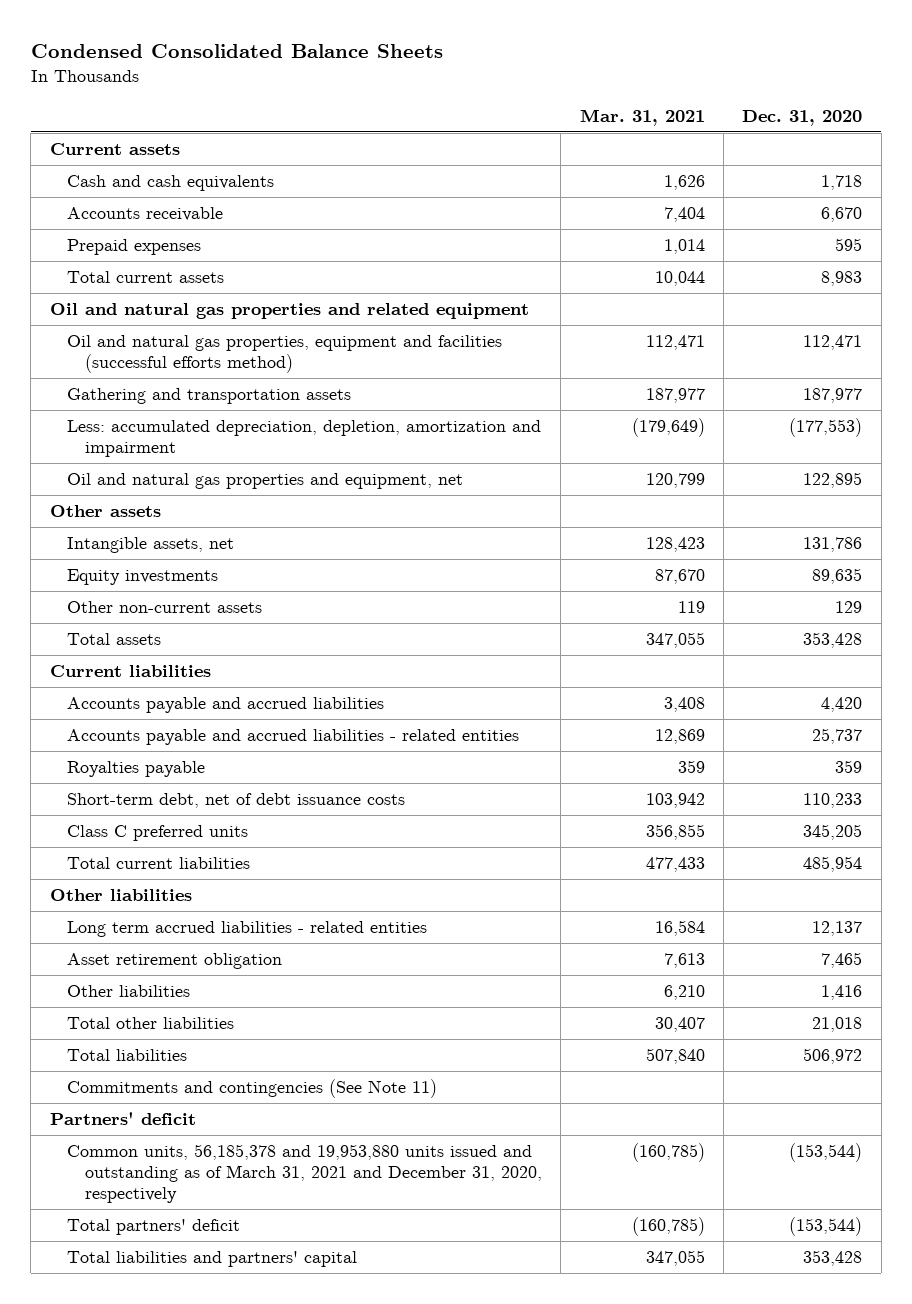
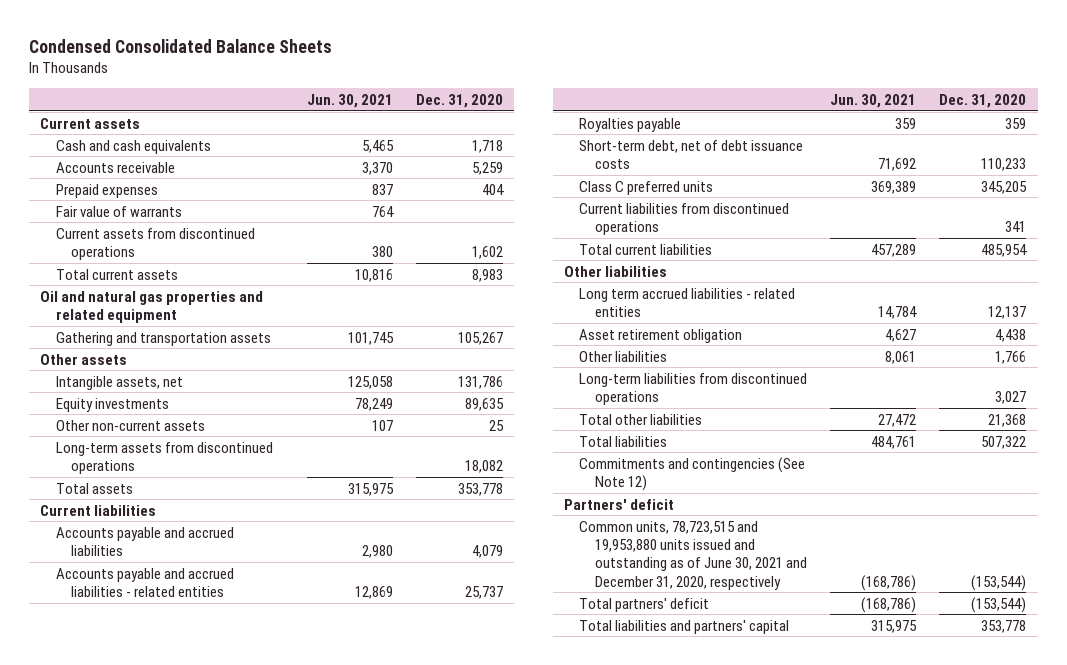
[579,108,705,126] Mar. 31, 2021 -> none
none -> [306,93,393,108] Jun. 30, 2021
[821,207,863,223] 6,670 -> [471,161,503,175] 5,259
[835,238,863,252] 595 -> [481,183,504,195] 404
none -> [55,205,182,217] Fair value of warrants
none -> [55,227,255,260] Current assets from discontinued operations
[67,335,503,374] Oil and natural gas properties, equipment and facilities (successful efforts method) -> none
[67,420,542,458] Less: accumulated depreciation, depletion, amortization and impairment -> none
[67,473,464,490] Oil and natural gas properties and equipment, net -> none
[803,388,863,404] 187,977 -> [457,331,503,345] 105,267
[835,601,863,614] 129 -> [488,419,504,431] 25
none -> [55,441,273,474] Long-term assets from discontinued operations
[803,632,863,649] 353,428 -> [457,482,503,496] 353,778
[821,697,863,713] 4,420 -> [471,544,503,558] 4,079
none -> [579,202,790,235] Current liabilities from discontinued operations
[821,952,863,969] 7,465 -> [995,328,1027,342] 4,438
[821,985,863,1001] 1,416 -> [995,350,1027,364] 1,766
none -> [579,372,808,405] Long-term liabilities from discontinued operations
[812,1017,863,1033] 21,018 -> [988,413,1027,427] 21,368
[803,1048,863,1065] 506,972 -> [981,435,1027,449] 507,322
[67,1079,438,1099] Commitments and contingencies (See Note 11) -> [579,456,806,491] Commitments and contingencies (See Note 12)
[67,1144,542,1204] Common units, 56,185,378 and 19,953,880 units issued and outstanding as of March 31, 2021 and December 31, 2020, respectively -> [579,520,807,590] Common units, 78,723,515 and 19,953,880 units issued and outstanding as of June 30, 2021 and December 31, 2020, respectively
[803,1250,863,1267] 353,428 -> [981,619,1027,633] 353,778

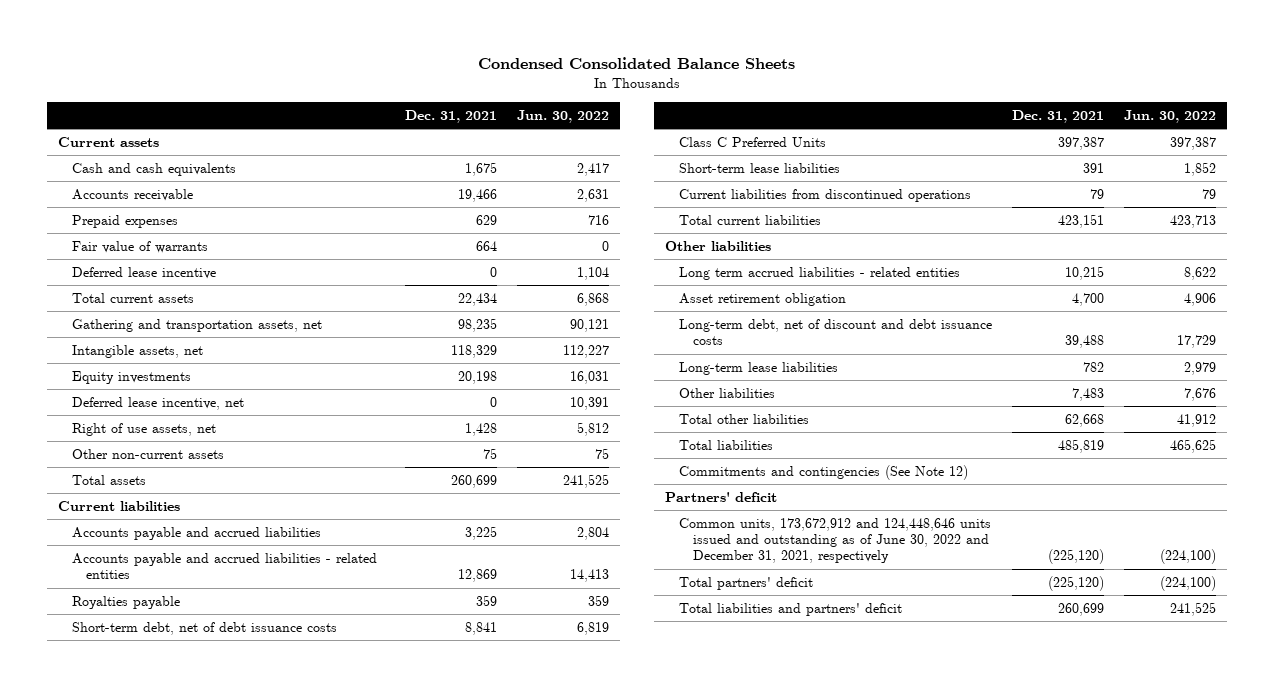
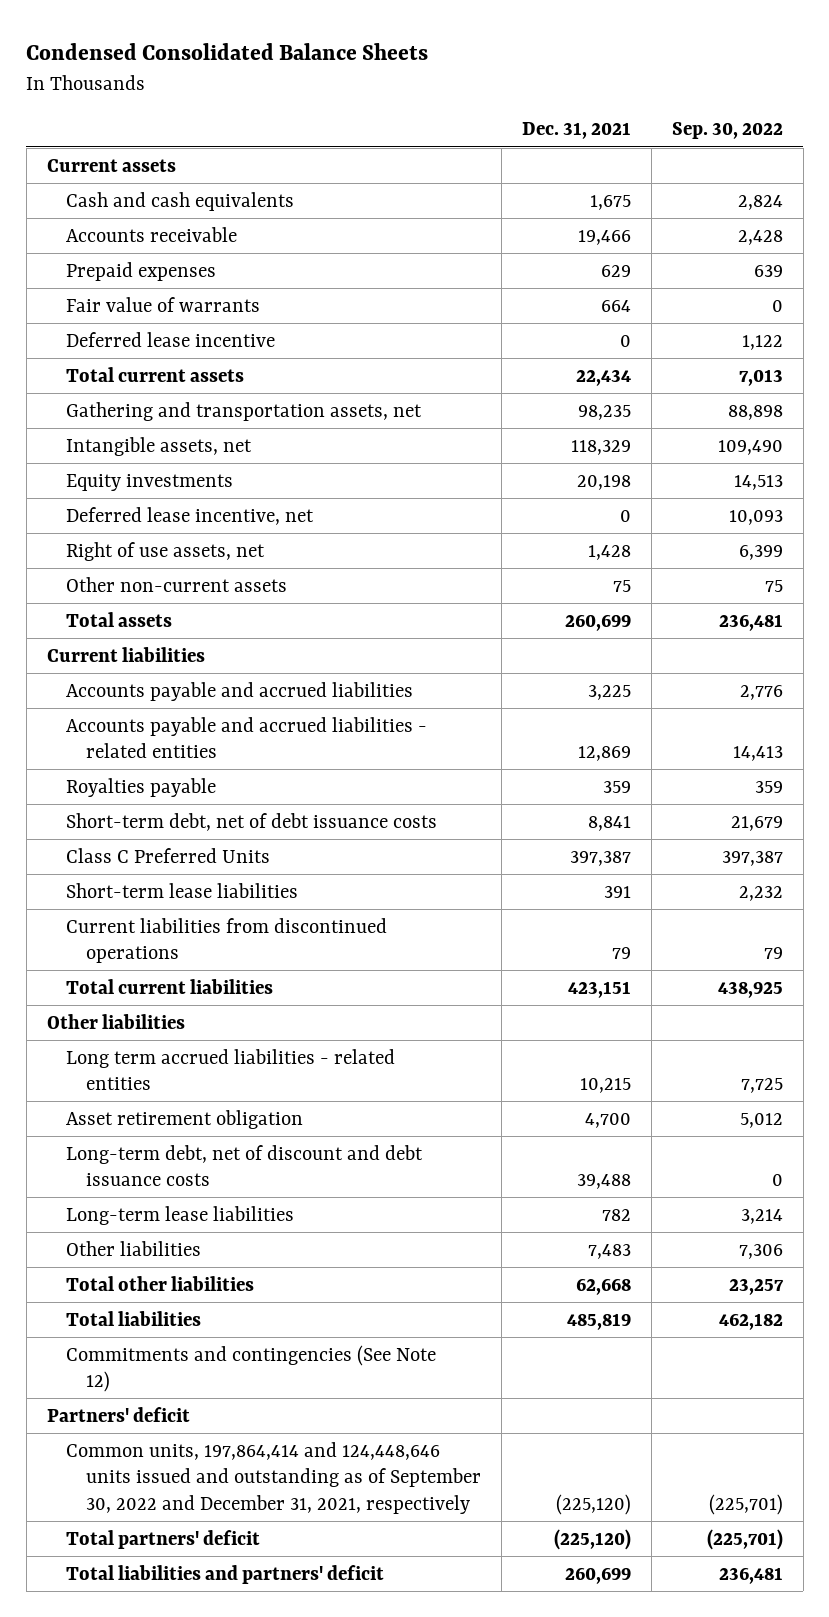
[517,109,610,123] Jun. 30, 2022 -> none
none -> [671,122,783,140] Sep. 30, 2022
[678,518,991,564] Common units, 173,672,912 and 124,448,646 units issued and outstanding as of June 30, 2022 and December 31, 2021, respectively -> [66,1441,481,1515] Common units, 197,864,414 and 124,448,646 units issued and outstanding as of September 30, 2022 and December 31, 2021, respectively

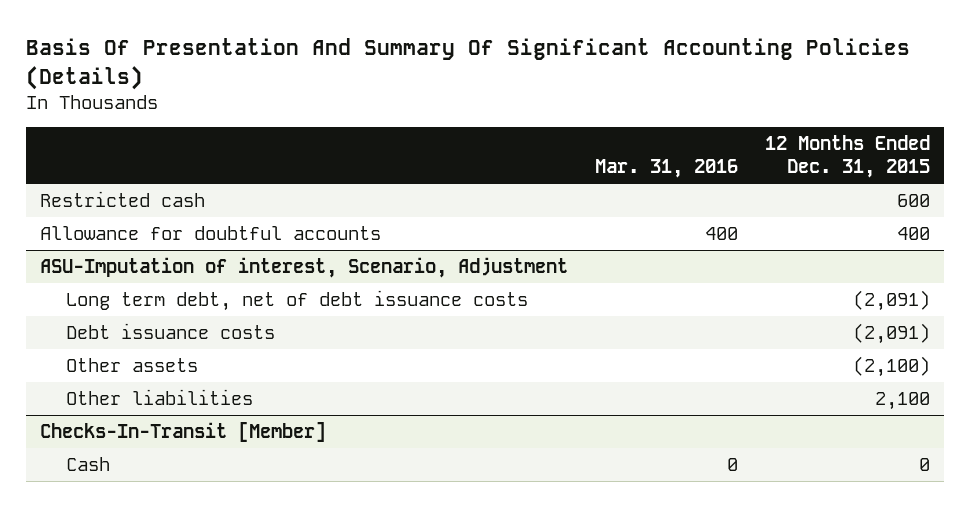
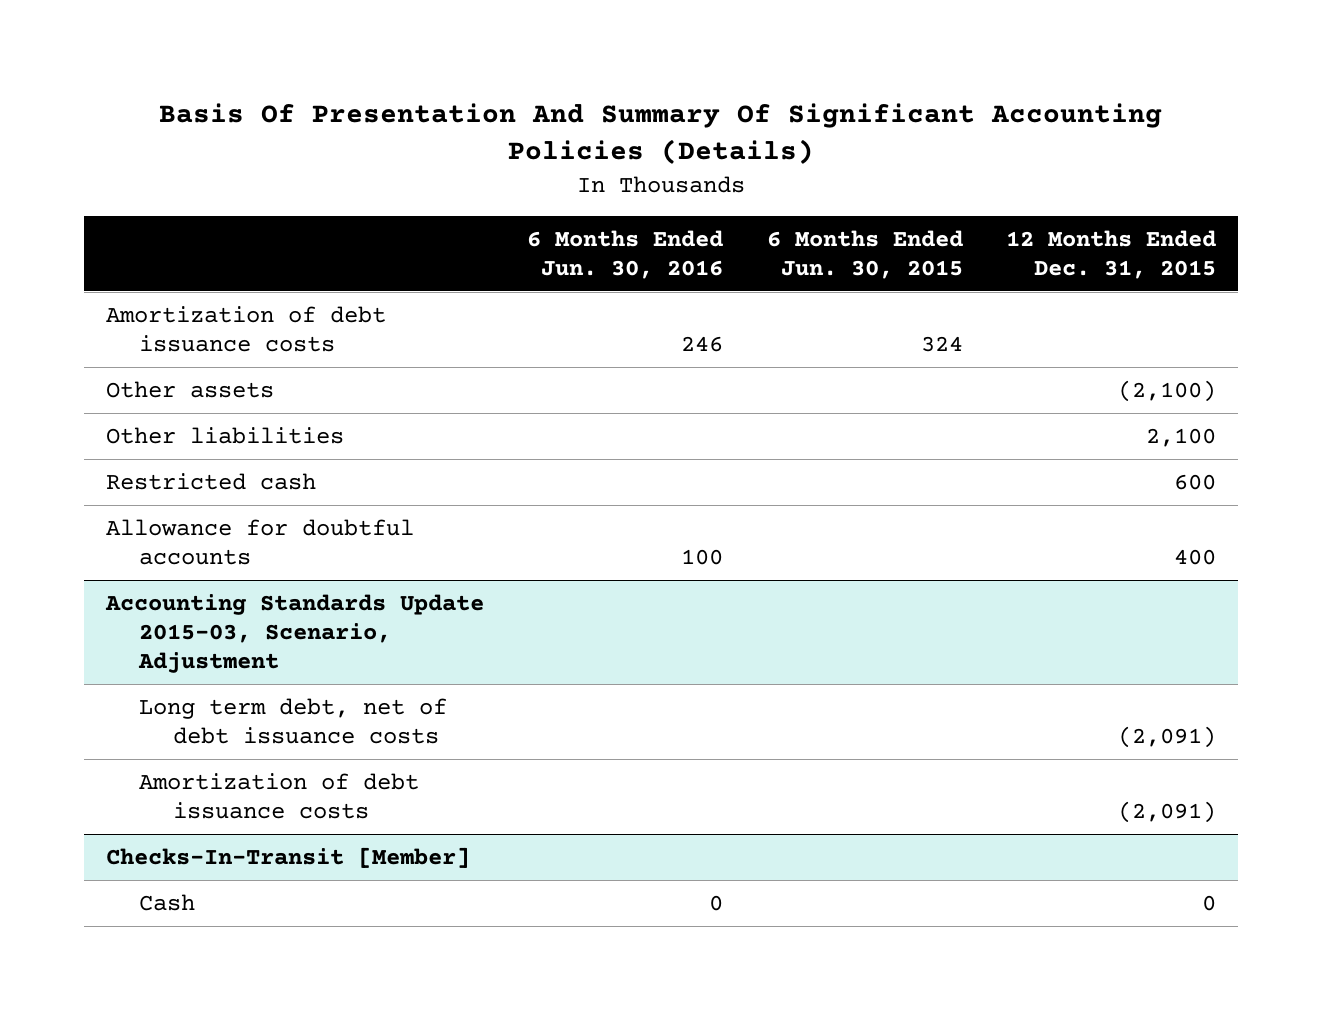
[595,159,739,179] Mar. 31, 2016 -> none
none -> [527,230,724,279] 6 Months Ended Jun. 30, 2016
none -> [766,230,963,279] 6 Months Ended Jun. 30, 2015
none -> [105,306,386,352] Amortization of debt issuance costs
none -> [105,381,274,399] Other assets
none -> [105,427,344,445] Other liabilities
[40,256,569,278] ASU-Imputation of interest, Scenario, Adjustment -> none
none -> [104,594,484,673] Accounting Standards Update 2015-03, Scenario, Adjustment
[66,357,199,372] Other assets -> none
[66,388,254,405] Other liabilities -> none
[66,322,276,339] Debt issuance costs -> [139,773,420,819] Amortization of debt issuance costs

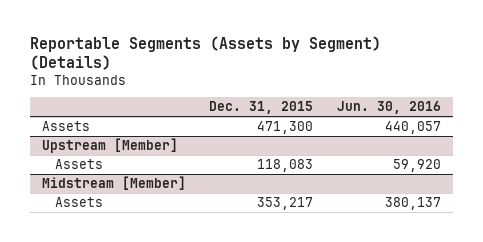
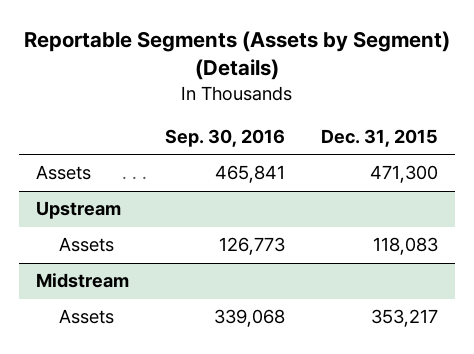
[337,101,442,115] Jun. 30, 2016 -> none
none -> [165,128,286,147] Sep. 30, 2016
[41,138,178,154] Upstream [Member] -> [36,201,122,220] Upstream
[41,176,186,191] Midstream [Member] -> [36,273,130,289] Midstream

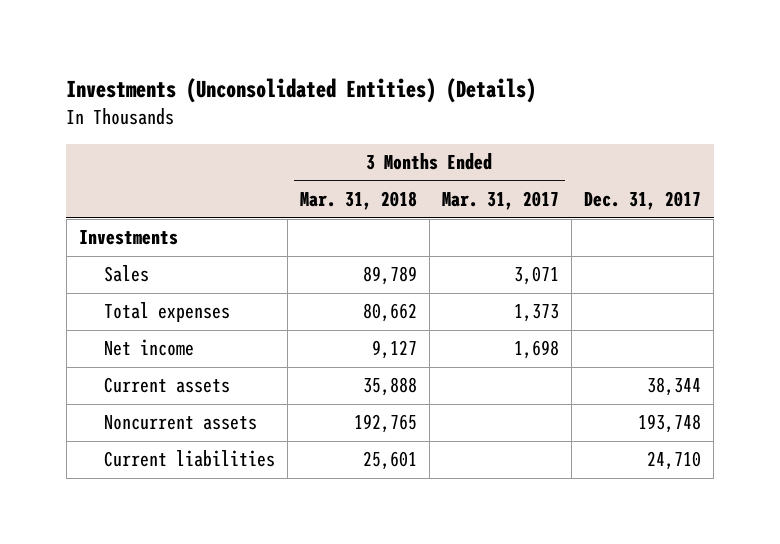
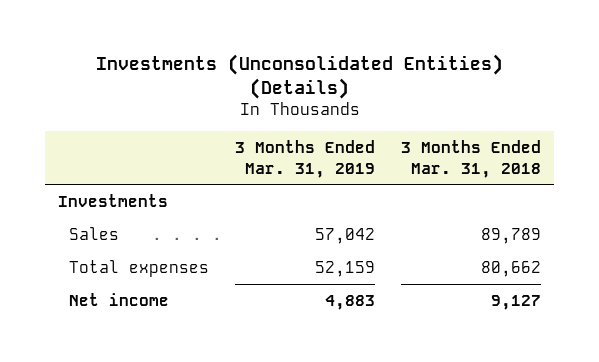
[441,191,559,211] Mar. 31, 2017 -> none
[584,191,702,211] Dec. 31, 2017 -> none
none -> [235,140,376,178] 3 Months Ended Mar. 31, 2019
[103,377,230,394] Current assets -> none
[103,415,257,431] Noncurrent assets -> none
[103,450,275,468] Current liabilities -> none

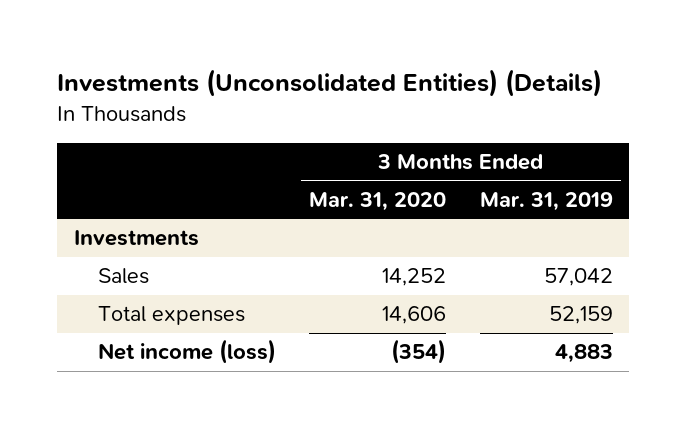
[401,140,542,178] 3 Months Ended Mar. 31, 2018 -> none
none -> [309,191,447,211] Mar. 31, 2020
[69,292,170,306] Net income -> [97,339,276,365] Net income (loss)

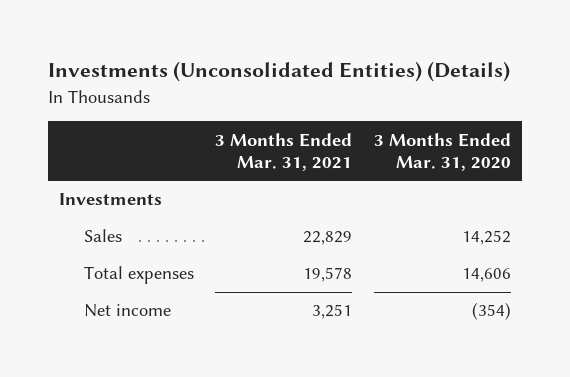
[479,191,613,211] Mar. 31, 2019 -> none
none -> [215,132,353,171] 3 Months Ended Mar. 31, 2021
[97,339,276,365] Net income (loss) -> [83,304,171,318] Net income

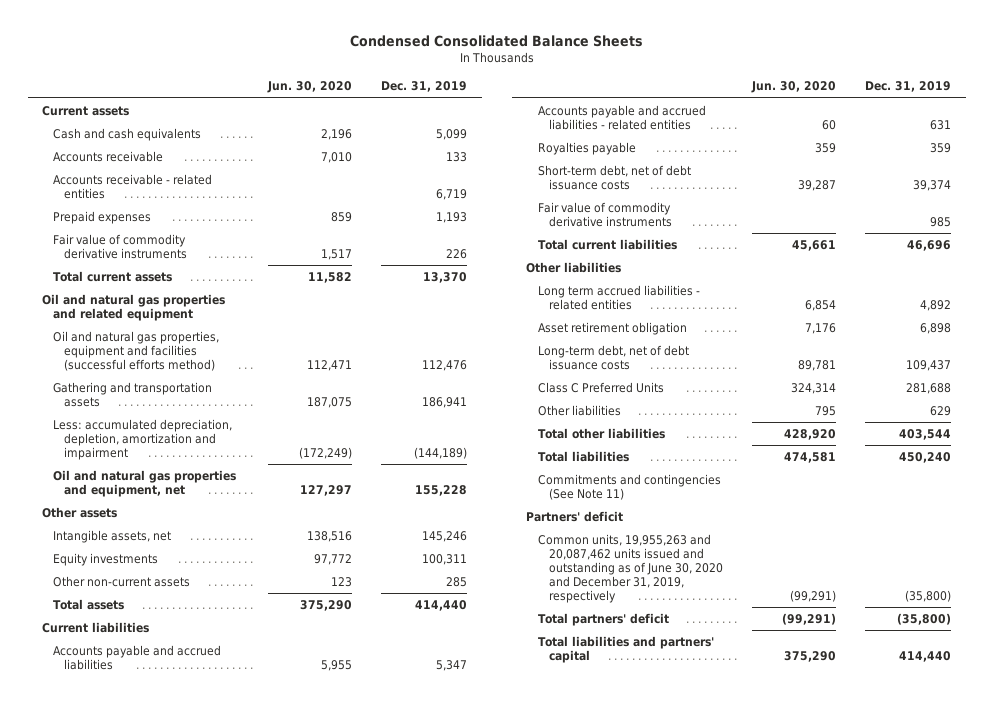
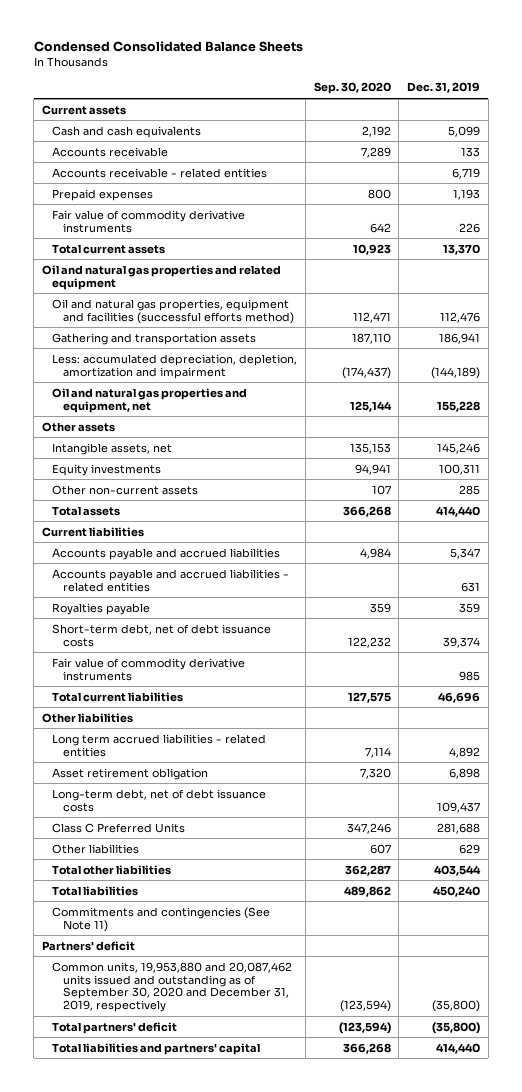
[266,81,352,94] Jun. 30, 2020 -> none
none -> [313,82,391,95] Sep. 30, 2020
[537,533,723,603] Common units, 19,955,263 and 20,087,462 units issued and outstanding as of June 30, 2020 and December 31, 2019, respectively -> [52,961,293,1013] Common units, 19,953,880 and 20,087,462 units issued and outstanding as of September 30, 2020 and December 31, 2019, respectively

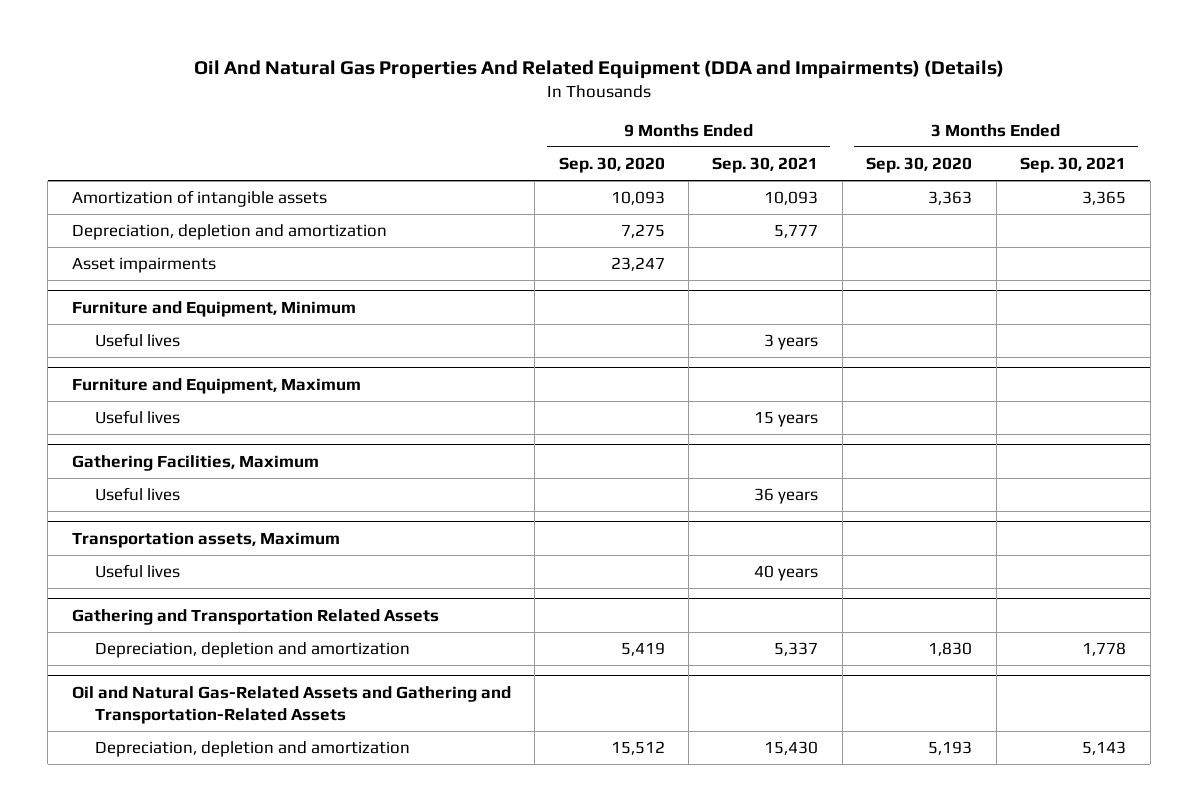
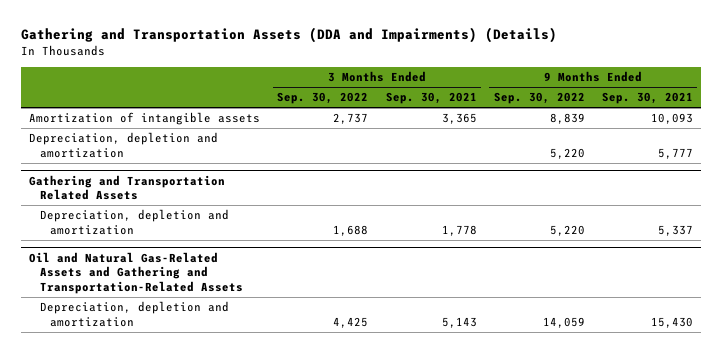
[193,60,1004,80] Oil And Natural Gas Properties And Related Equipment (DDA and Impairments) (Details) -> [20,27,557,44] Gathering and Transportation Assets (DDA and Impairments) (Details)
[558,157,665,174] Sep. 30, 2020 -> none
[866,157,973,174] Sep. 30, 2020 -> none
none -> [277,92,369,105] Sep. 30, 2022
none -> [493,92,585,105] Sep. 30, 2022
[71,257,216,274] Asset impairments -> none
[71,301,356,318] Furniture and Equipment, Minimum -> none
[94,333,180,348] Useful lives -> none
[71,378,361,395] Furniture and Equipment, Maximum -> none
[94,410,180,425] Useful lives -> none
[71,455,319,472] Gathering Facilities, Maximum -> none
[94,487,180,502] Useful lives -> none
[71,532,340,549] Transportation assets, Maximum -> none
[94,564,180,579] Useful lives -> none

